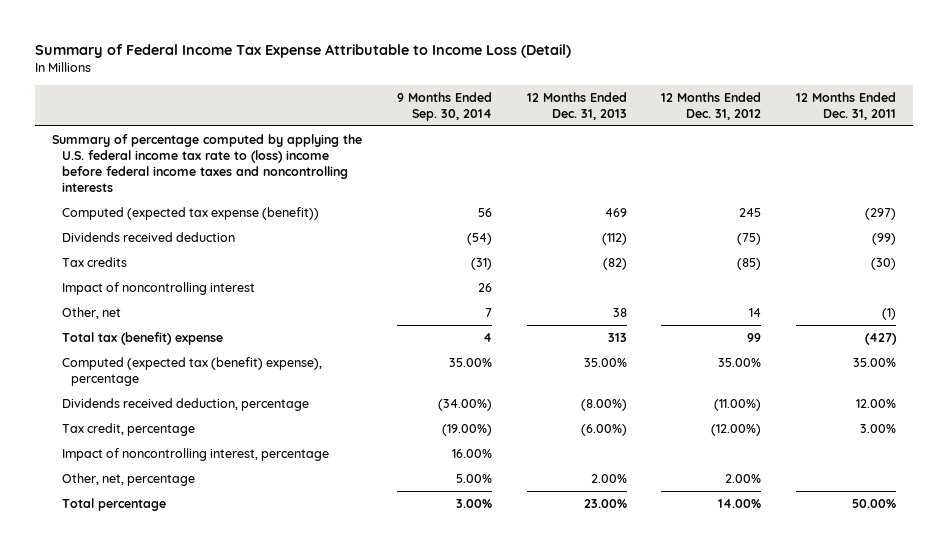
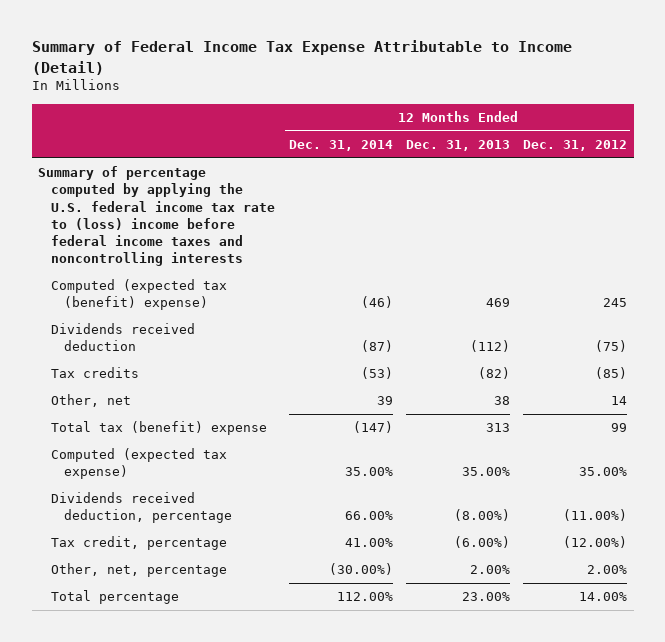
[35,43,572,58] Summary of Federal Income Tax Expense Attributable to Income Loss (Detail) -> [31,40,572,75] Summary of Federal Income Tax Expense Attributable to Income (Detail)
[397,91,493,121] 9 Months Ended Sep. 30, 2014 -> none
[795,91,896,120] 12 Months Ended Dec. 31, 2011 -> none
none -> [288,140,393,152] Dec. 31, 2014
[61,207,319,221] Computed (expected tax expense (benefit)) -> [51,279,228,311] Computed (expected tax (benefit) expense)
[61,282,255,296] Impact of noncontrolling interest -> none
[61,357,322,387] Computed (expected tax (benefit) expense), percentage -> [51,448,228,480] Computed (expected tax expense)
[61,448,329,462] Impact of noncontrolling interest, percentage -> none

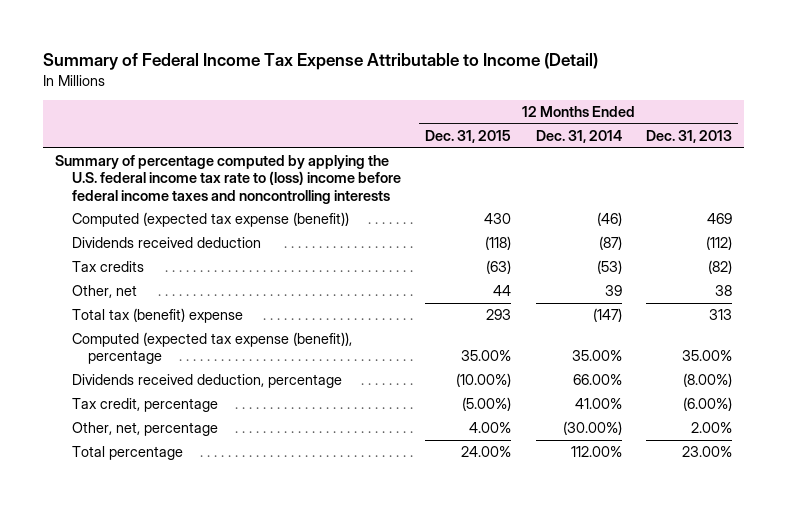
[523,140,628,152] Dec. 31, 2012 -> none
none -> [425,130,512,144] Dec. 31, 2015
[51,279,228,311] Computed (expected tax (benefit) expense) -> [71,212,349,228] Computed (expected tax expense (benefit))
[51,448,228,480] Computed (expected tax expense) -> [71,332,352,365] Computed (expected tax expense (benefit)), percentage

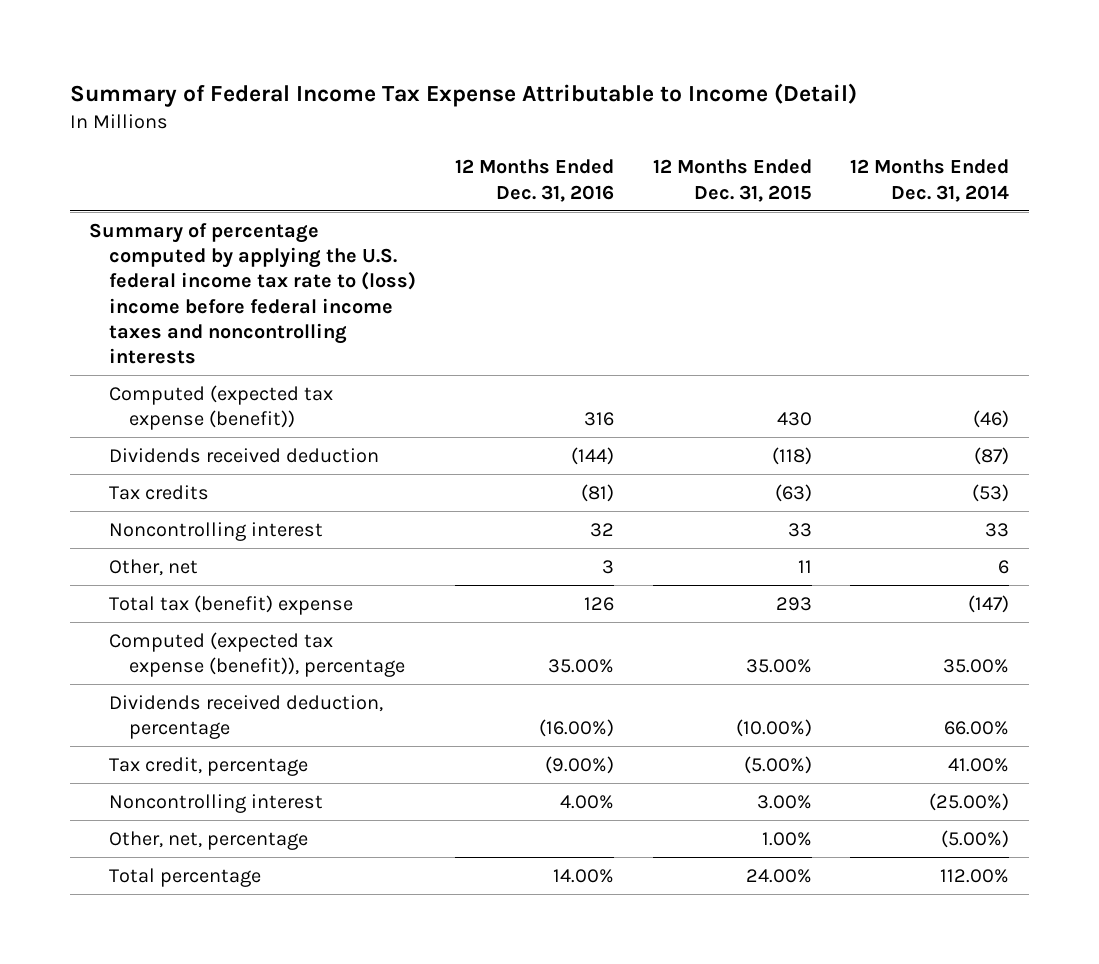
[646,130,733,144] Dec. 31, 2013 -> none
none -> [454,159,614,202] 12 Months Ended Dec. 31, 2016
none -> [109,521,324,541] Noncontrolling interest
[493,285,512,297] 44 -> [797,559,812,573] 11
[604,285,622,297] 39 -> [998,559,1010,574] 6
none -> [109,793,324,813] Noncontrolling interest
[469,422,512,434] 4.00% -> [761,831,812,846] 1.00%
[562,421,622,436] (30.00%) -> [941,829,1010,848] (5.00%)

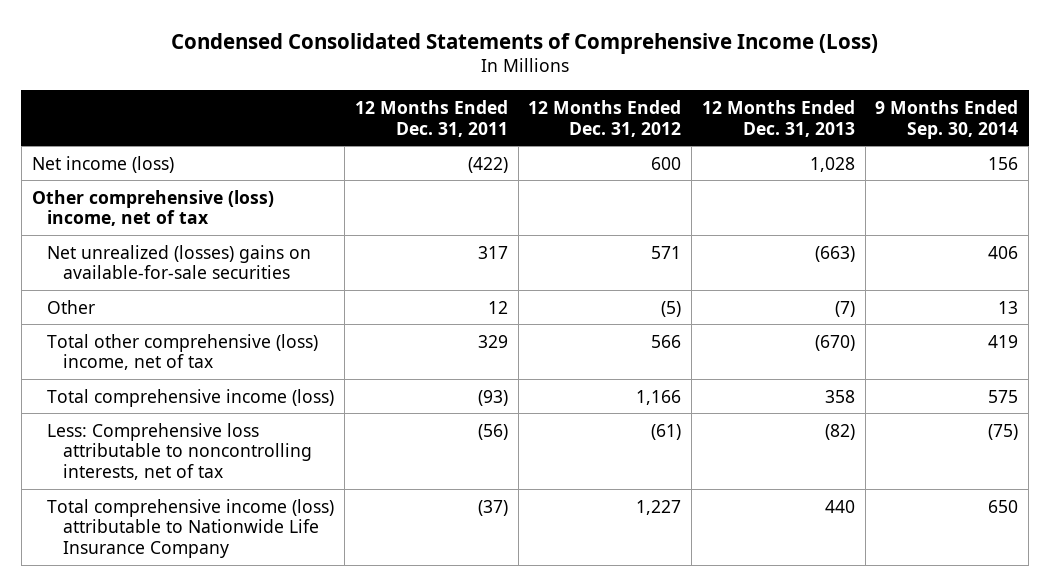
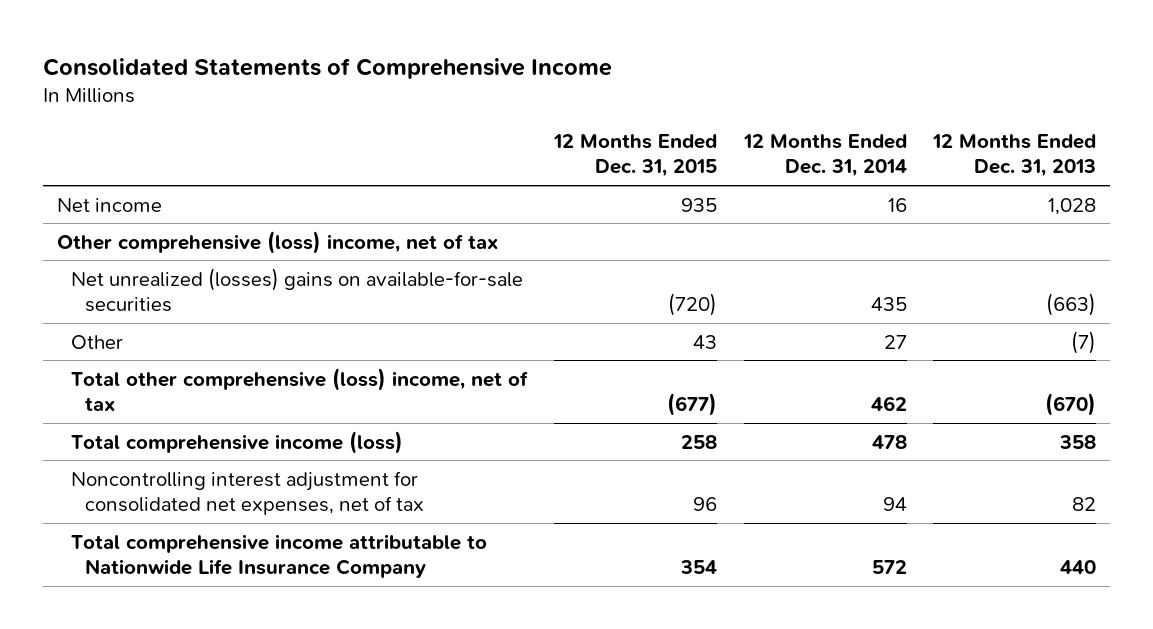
[171,32,879,54] Condensed Consolidated Statements of Comprehensive Income (Loss) -> [43,57,613,79] Consolidated Statements of Comprehensive Income
[354,99,508,137] 12 Months Ended Dec. 31, 2011 -> none
[528,99,682,137] 12 Months Ended Dec. 31, 2012 -> none
[875,99,1019,139] 9 Months Ended Sep. 30, 2014 -> none
none -> [552,133,717,178] 12 Months Ended Dec. 31, 2015
none -> [742,133,907,178] 12 Months Ended Dec. 31, 2014
[31,155,174,173] Net income (loss) -> [56,197,162,212] Net income
[47,422,313,481] Less: Comprehensive loss attributable to noncontrolling interests, net of tax -> [70,470,425,516] Noncontrolling interest adjustment for consolidated net expenses, net of tax
[824,423,855,440] (82) -> [1072,497,1097,512] 82
[47,498,335,559] Total comprehensive income (loss) attributable to Nationwide Life Insurance Company -> [70,533,487,579] Total comprehensive income attributable to Nationwide Life Insurance Company

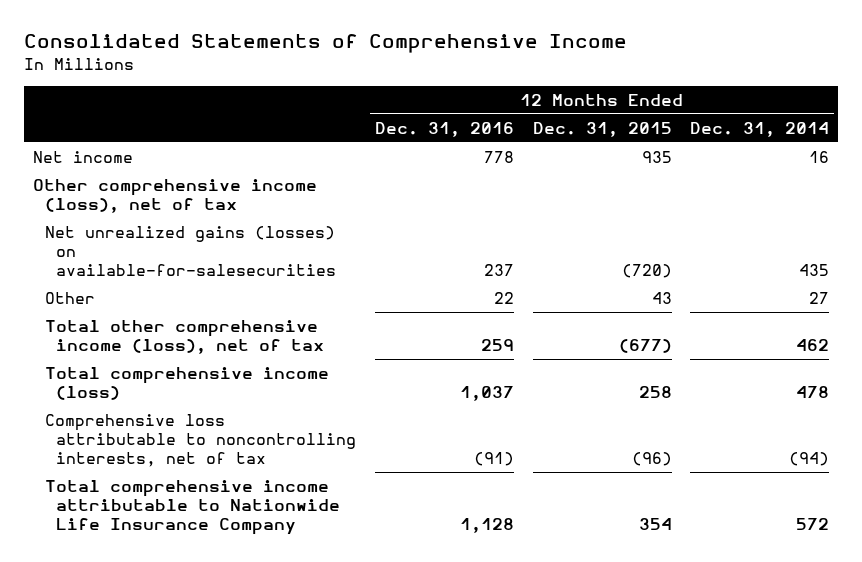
[932,133,1097,178] 12 Months Ended Dec. 31, 2013 -> none
none -> [375,121,515,137] Dec. 31, 2016
[56,230,498,254] Other comprehensive (loss) income, net of tax -> [32,179,317,214] Other comprehensive income (loss), net of tax
[70,267,523,313] Net unrealized (losses) gains on available-for-sale securities -> [44,226,337,277] Net unrealized gains (losses) on available-for-salesecurities
[70,367,528,412] Total other comprehensive (loss) income, net of tax -> [44,320,325,355] Total other comprehensive income (loss), net of tax
[70,470,425,516] Noncontrolling interest adjustment for consolidated net expenses, net of tax -> [44,414,357,468] Comprehensive loss attributable to noncontrolling interests, net of tax
[692,497,717,512] 96 -> [631,452,672,467] (96)
[882,497,907,512] 94 -> [789,452,830,467] (94)

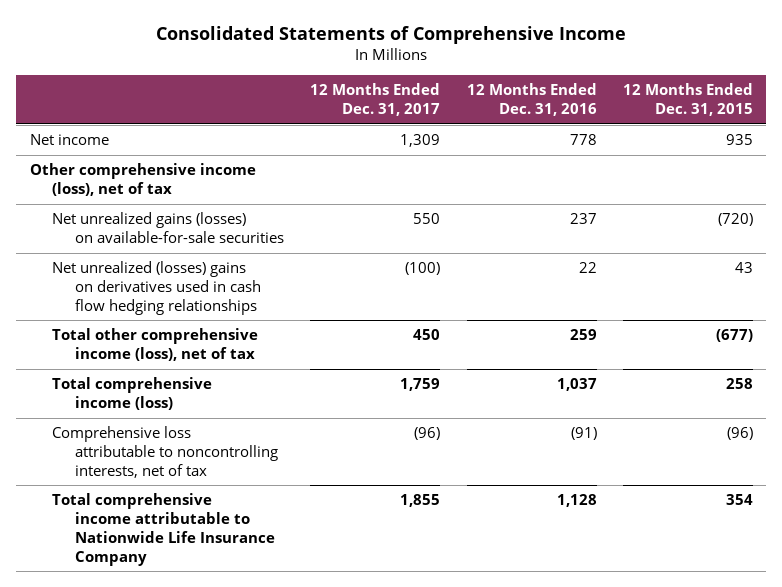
[690,121,830,137] Dec. 31, 2014 -> none
none -> [310,83,441,117] 12 Months Ended Dec. 31, 2017
[44,226,337,277] Net unrealized gains (losses) on available-for-salesecurities -> [52,212,285,244] Net unrealized gains (losses) on available-for-sale securities
[44,292,95,305] Other -> [52,261,262,315] Net unrealized (losses) gains on derivatives used in cash flow hedging relationships

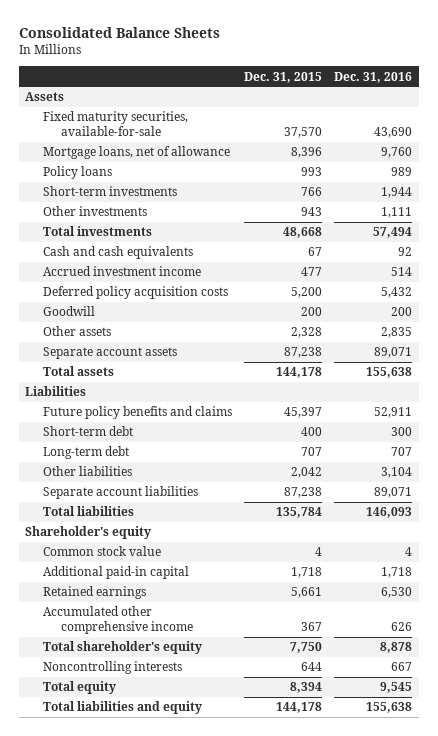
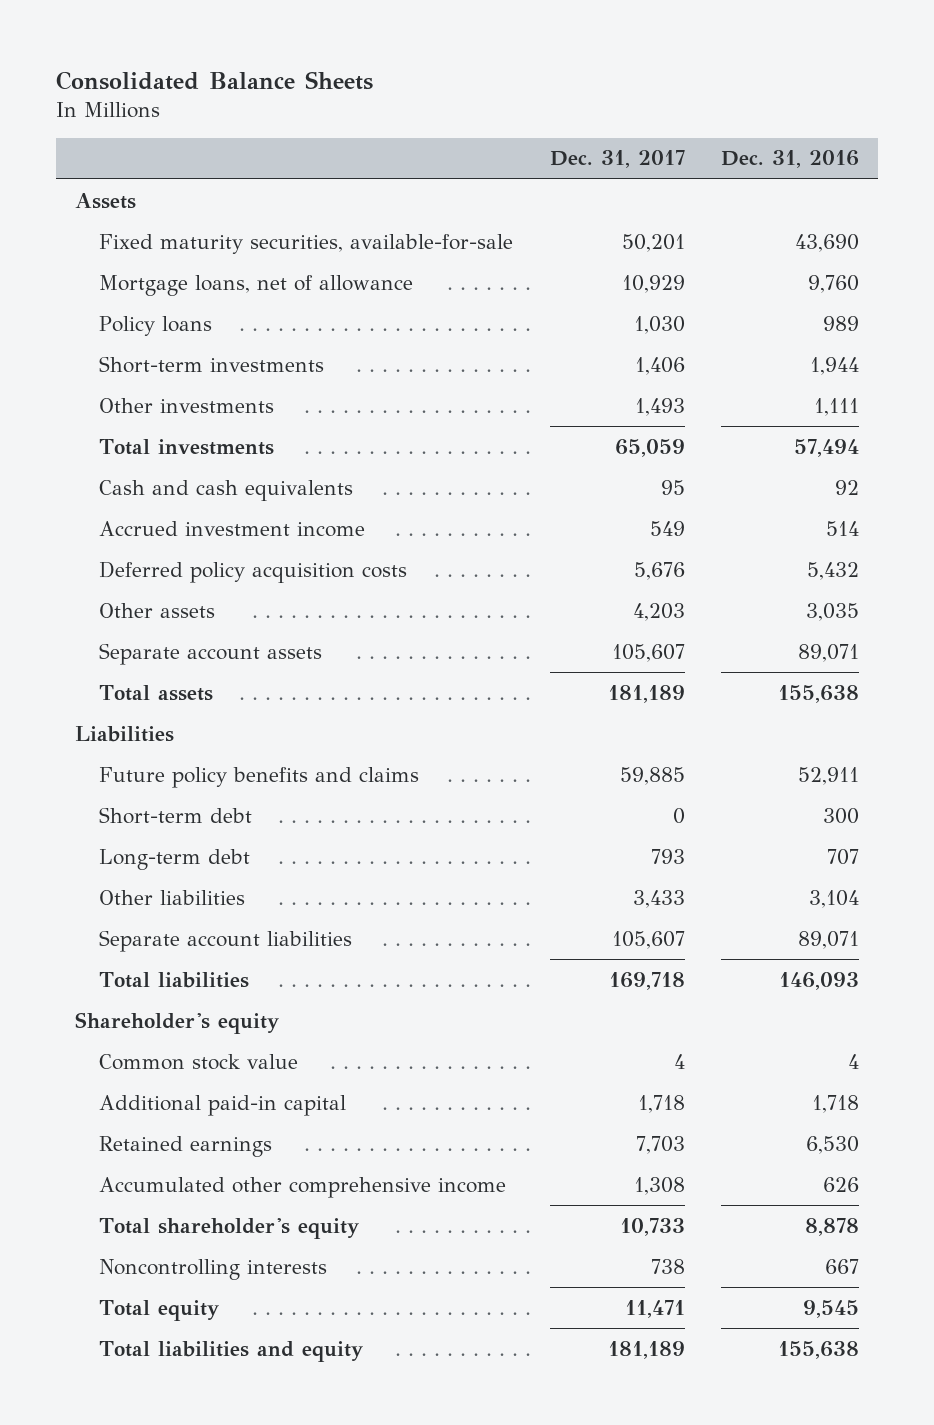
[244,71,323,83] Dec. 31, 2015 -> none
none -> [549,150,685,169] Dec. 31, 2017
[43,306,96,317] Goodwill -> none
[381,327,413,339] 2,835 -> [806,602,860,621] 3,035

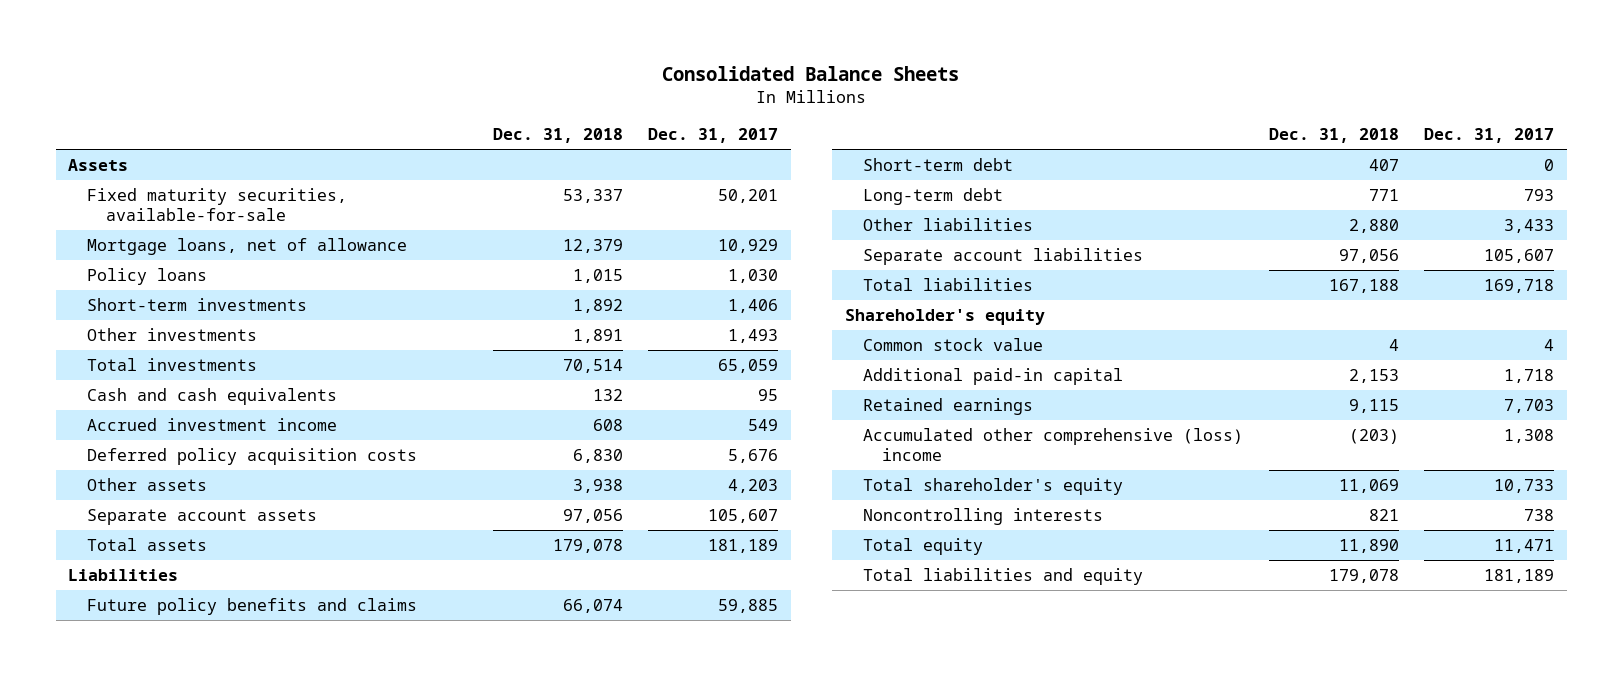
[721,150,860,169] Dec. 31, 2016 -> none
none -> [492,128,623,144] Dec. 31, 2018
[98,1176,506,1198] Accumulated other comprehensive income -> [863,427,1244,462] Accumulated other comprehensive (loss) income

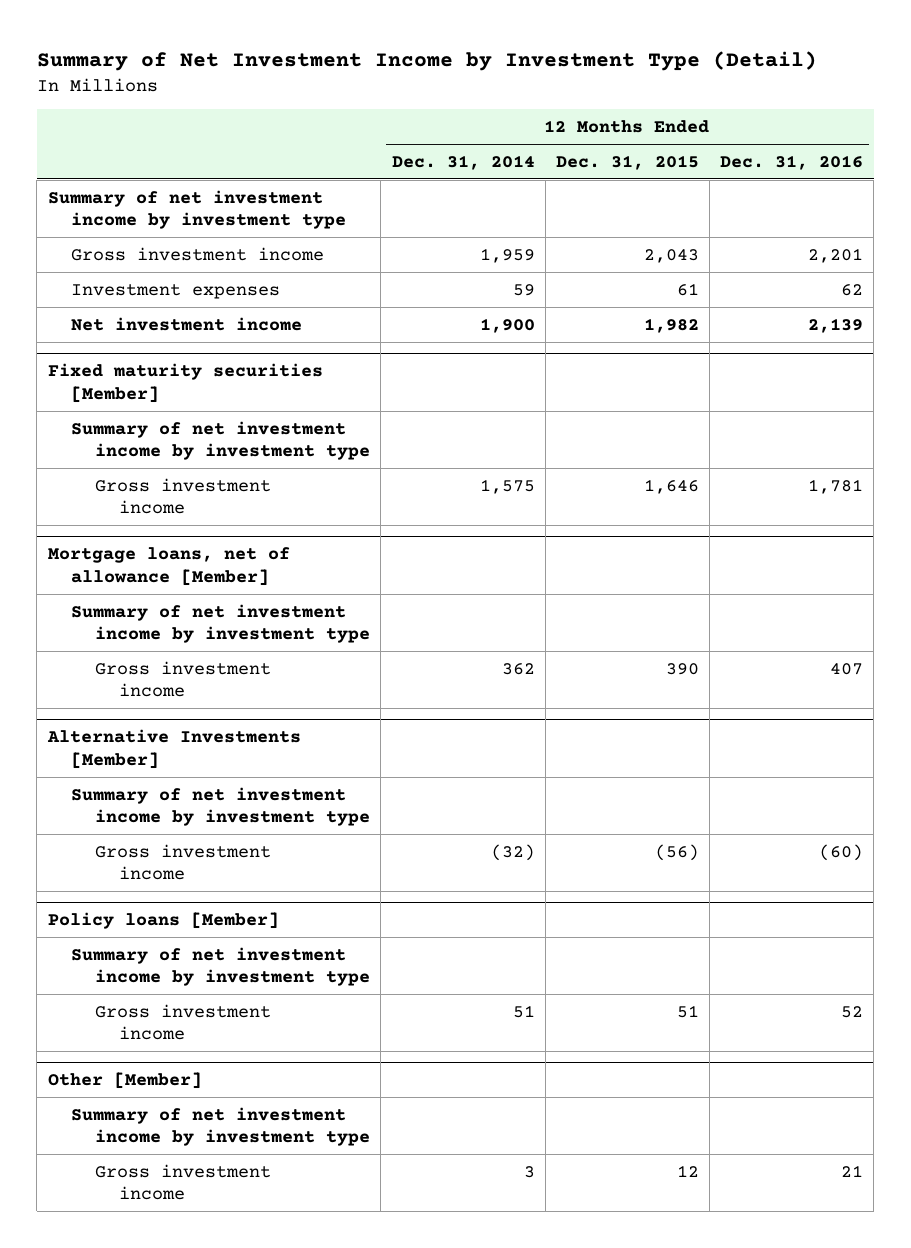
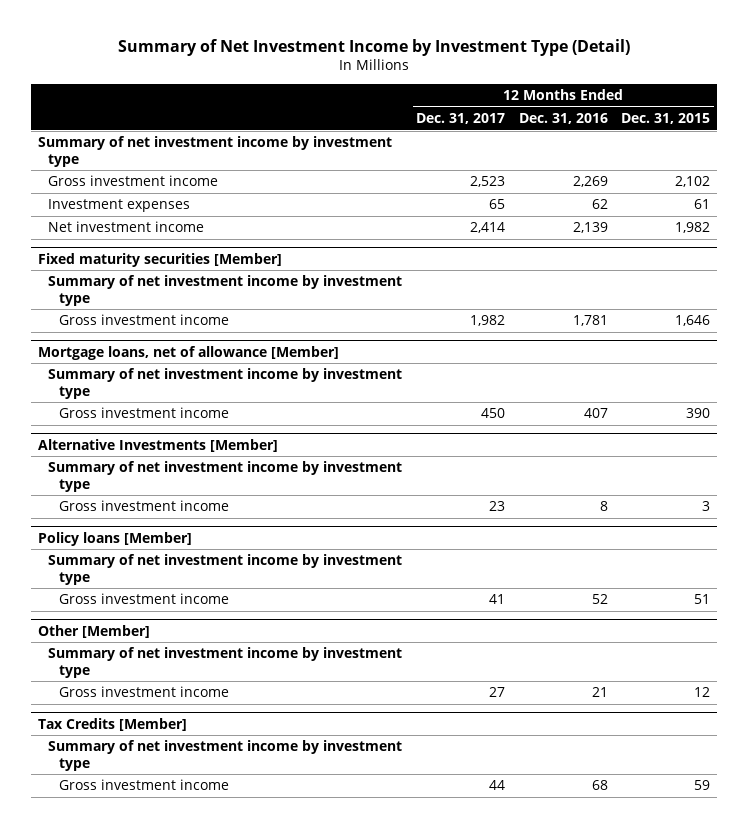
[391,154,535,170] Dec. 31, 2014 -> none
none -> [415,113,505,125] Dec. 31, 2017
[643,248,699,263] 2,043 -> [675,176,711,188] 2,102
[808,247,864,263] 2,201 -> [572,176,608,188] 2,269
[654,843,699,861] (56) -> [702,501,711,512] 3
[819,843,864,861] (60) -> [599,501,608,512] 8
none -> [37,717,187,731] Tax Credits [Member]
none -> [48,740,403,771] Summary of net investment income by investment type
none -> [58,779,229,791] Gross investment income

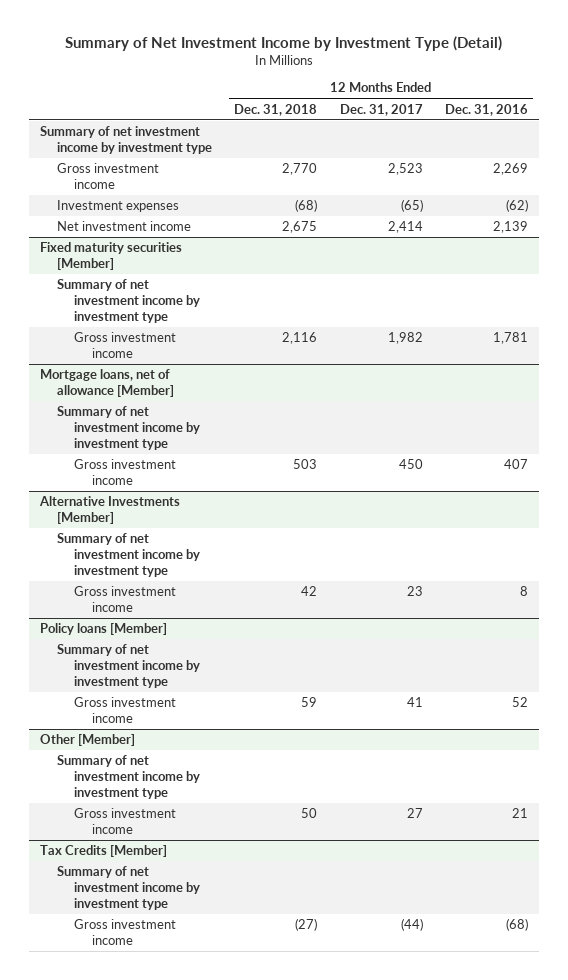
[621,113,711,125] Dec. 31, 2015 -> none
none -> [234,103,318,116] Dec. 31, 2018
[488,199,505,210] 65 -> [400,199,423,213] (65)
[591,199,608,210] 62 -> [505,199,528,213] (62)
[488,780,505,791] 44 -> [400,918,423,932] (44)
[591,780,608,791] 68 -> [505,918,528,932] (68)

